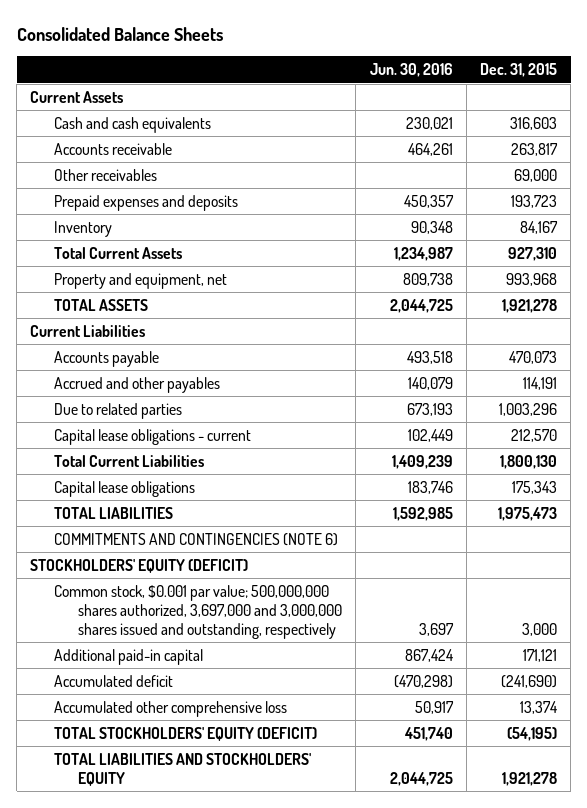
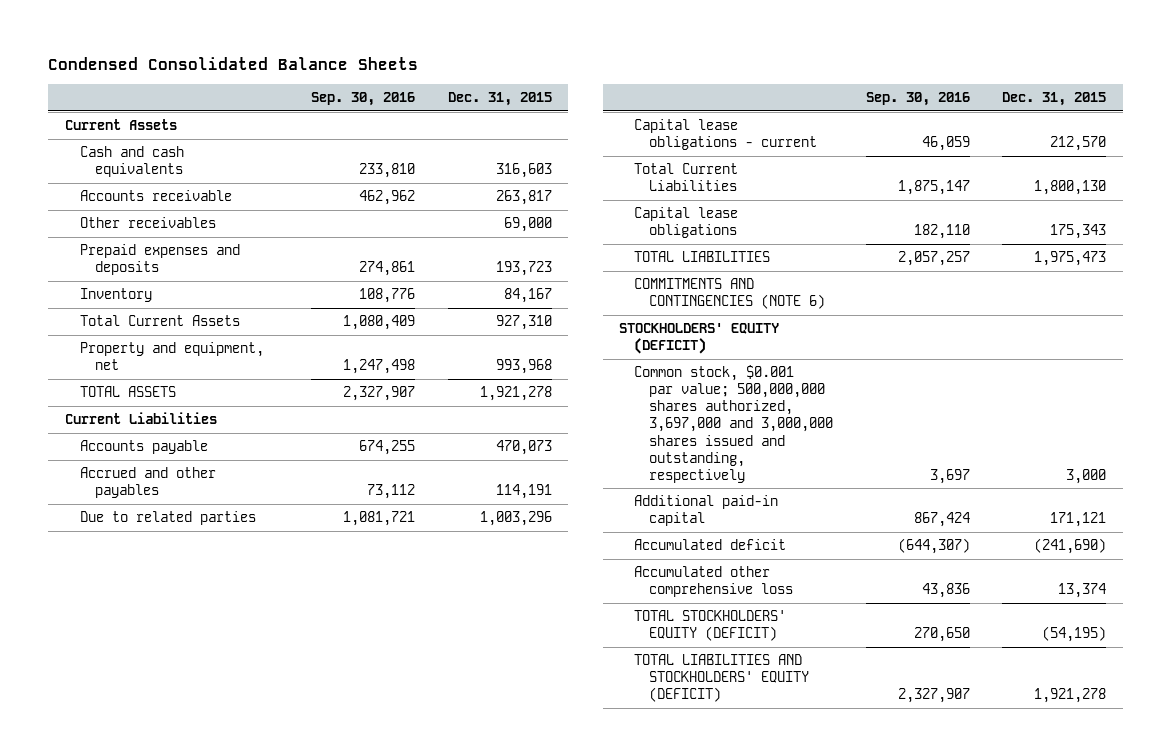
[16,26,223,41] Consolidated Balance Sheets -> [48,56,419,70] Condensed Consolidated Balance Sheets
[369,63,453,78] Jun. 30, 2016 -> none
none -> [311,92,416,107] Sep. 30, 2016
[54,752,312,786] TOTAL LIABILITIES AND STOCKHOLDERS' EQUITY -> [634,654,810,703] TOTAL LIABILITIES AND STOCKHOLDERS' EQUITY (DEFICIT)

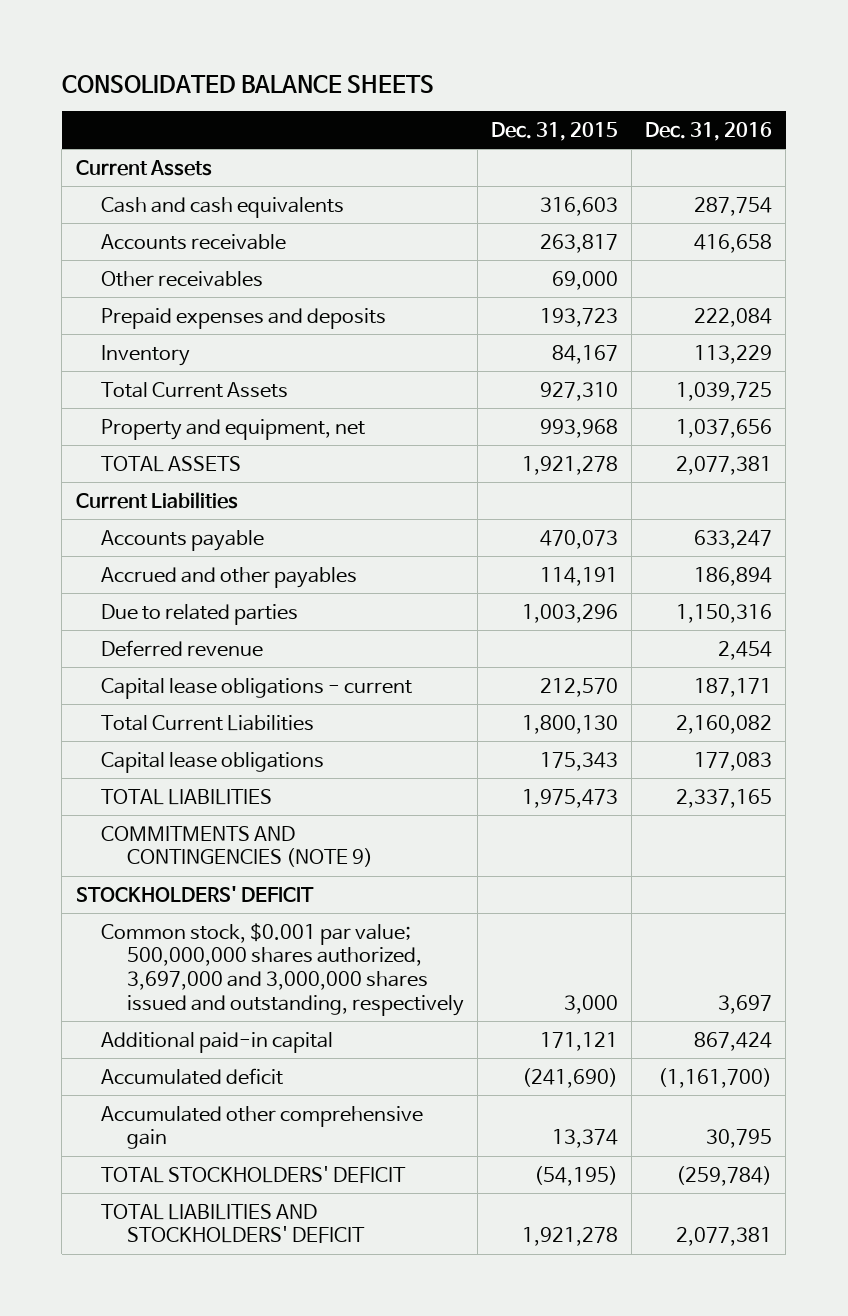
[48,56,419,70] Condensed Consolidated Balance Sheets -> [61,75,434,94] CONSOLIDATED BALANCE SHEETS
[311,92,416,107] Sep. 30, 2016 -> none
none -> [645,121,773,141] Dec. 31, 2016
none -> [101,639,264,657] Deferred revenue
[634,278,826,310] COMMITMENTS AND CONTINGENCIES (NOTE 6) -> [101,825,374,868] COMMITMENTS AND CONTINGENCIES (NOTE 9)
[619,323,780,355] STOCKHOLDERS' EQUITY (DEFICIT) -> [75,885,314,902] STOCKHOLDERS' DEFICIT
[634,566,794,598] Accumulated other comprehensive loss -> [101,1105,424,1150] Accumulated other comprehensive gain
[634,610,787,642] TOTAL STOCKHOLDERS' EQUITY (DEFICIT) -> [101,1165,407,1183] TOTAL STOCKHOLDERS' DEFICIT
[634,654,810,703] TOTAL LIABILITIES AND STOCKHOLDERS' EQUITY (DEFICIT) -> [101,1203,366,1244] TOTAL LIABILITIES AND STOCKHOLDERS' DEFICIT

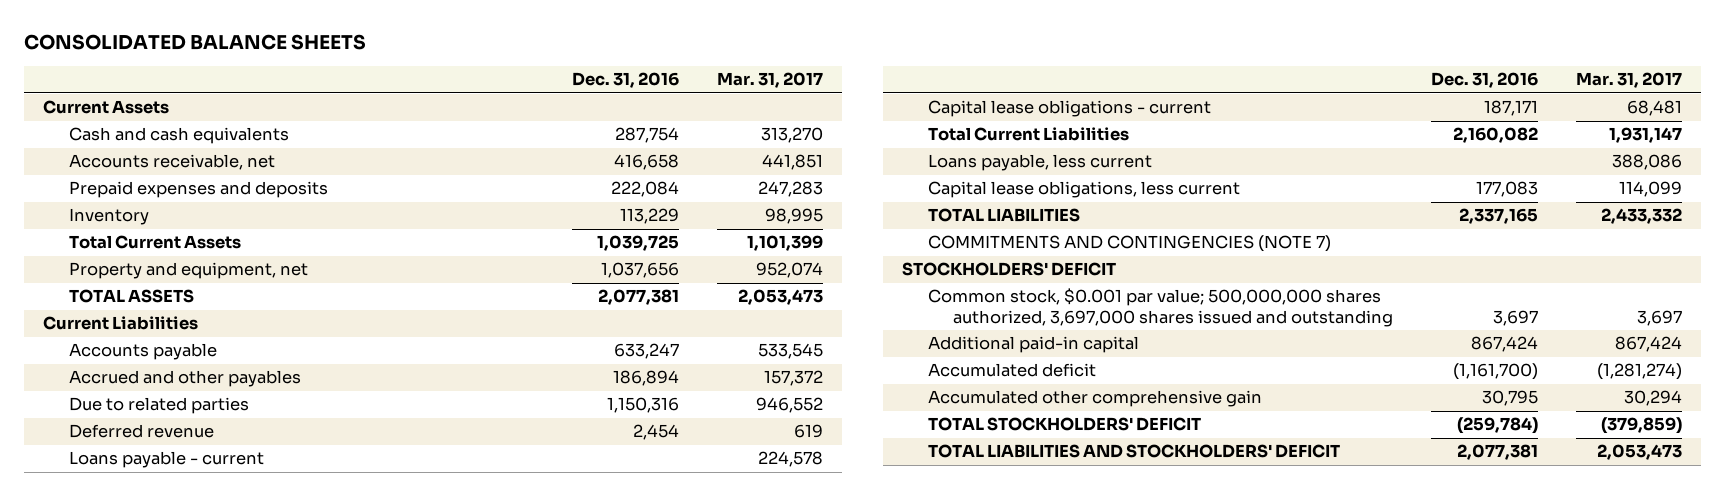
[491,121,619,141] Dec. 31, 2015 -> none
none -> [716,72,823,89] Mar. 31, 2017
[101,270,264,287] Other receivables -> none
[101,233,287,250] Accounts receivable -> [68,154,275,171] Accounts receivable, net
none -> [68,451,264,469] Loans payable - current
none -> [927,154,1152,172] Loans payable, less current
[101,751,325,773] Capital lease obligations -> [927,181,1240,199] Capital lease obligations, less current
[101,825,374,868] COMMITMENTS AND CONTINGENCIES (NOTE 9) -> [927,235,1331,253] COMMITMENTS AND CONTINGENCIES (NOTE 7)
[101,922,465,1016] Common stock, $0.001 par value; 500,000,000 shares authorized, 3,697,000 and 3,000,000 shares issued and outstanding, respectively -> [927,288,1394,327] Common stock, $0.001 par value; 500,000,000 shares authorized, 3,697,000 shares issued and outstanding

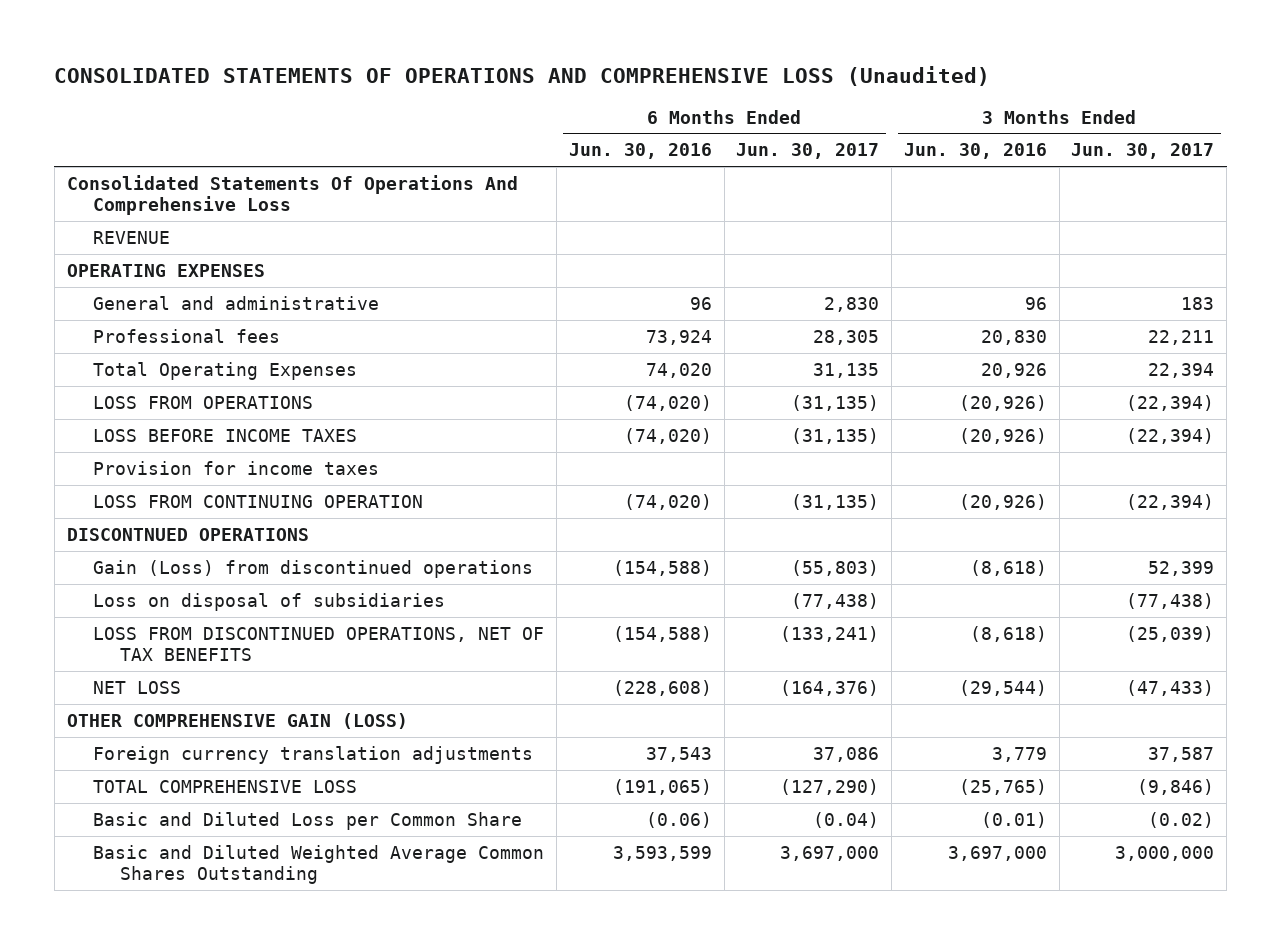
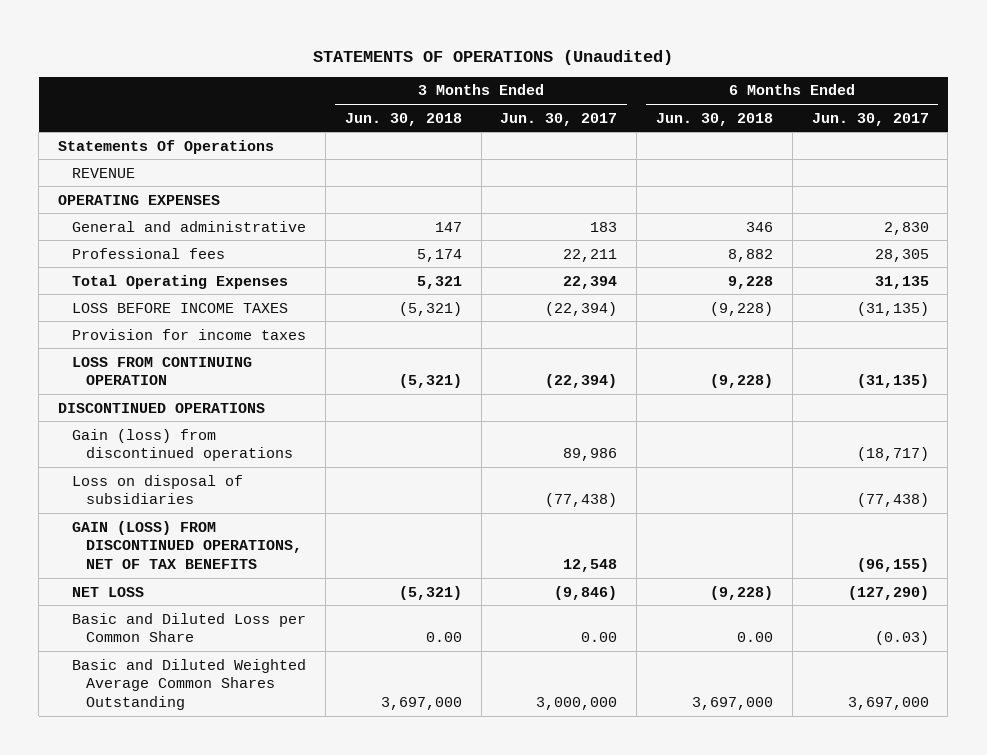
[54,65,991,86] CONSOLIDATED STATEMENTS OF OPERATIONS AND COMPREHENSIVE LOSS (Unaudited) -> [313,49,674,65] STATEMENTS OF OPERATIONS (Unaudited)
[568,143,712,160] Jun. 30, 2016 -> none
[903,143,1047,160] Jun. 30, 2016 -> none
none -> [344,112,462,126] Jun. 30, 2018
none -> [655,112,773,126] Jun. 30, 2018
[66,175,518,215] Consolidated Statements Of Operations And Comprehensive Loss -> [58,139,275,154] Statements Of Operations
[93,396,314,410] LOSS FROM OPERATIONS -> none
[66,528,309,542] DISCONTNUED OPERATIONS -> [58,402,266,413] DISCONTINUED OPERATIONS
[93,560,534,579] Gain (Loss) from discontinued operations -> [72,428,294,462] Gain (loss) from discontinued operations
[791,560,880,577] (55,803) -> [856,447,929,462] (18,717)
[1148,561,1215,577] 52,399 -> [563,448,618,462] 89,986
[66,713,408,730] OTHER COMPREHENSIVE GAIN (LOSS) -> none
[93,746,534,765] Foreign currency translation adjustments -> none
[93,780,358,794] TOTAL COMPREHENSIVE LOSS -> none
[93,627,545,661] LOSS FROM DISCONTINUED OPERATIONS, NET OF TAX BENEFITS -> [72,520,303,570] GAIN (LOSS) FROM DISCONTINUED OPERATIONS, NET OF TAX BENEFITS
[780,626,880,643] (133,241) -> [856,558,929,573] (96,155)
[1126,626,1215,643] (25,039) -> [563,559,618,573] 12,548
[780,680,880,697] (164,376) -> [847,585,929,600] (127,290)
[1126,680,1215,697] (47,433) -> [554,585,618,600] (9,846)
[813,812,880,829] (0.04) -> [874,631,929,646] (0.03)
[1148,812,1215,829] (0.02) -> [581,632,618,643] 0.00

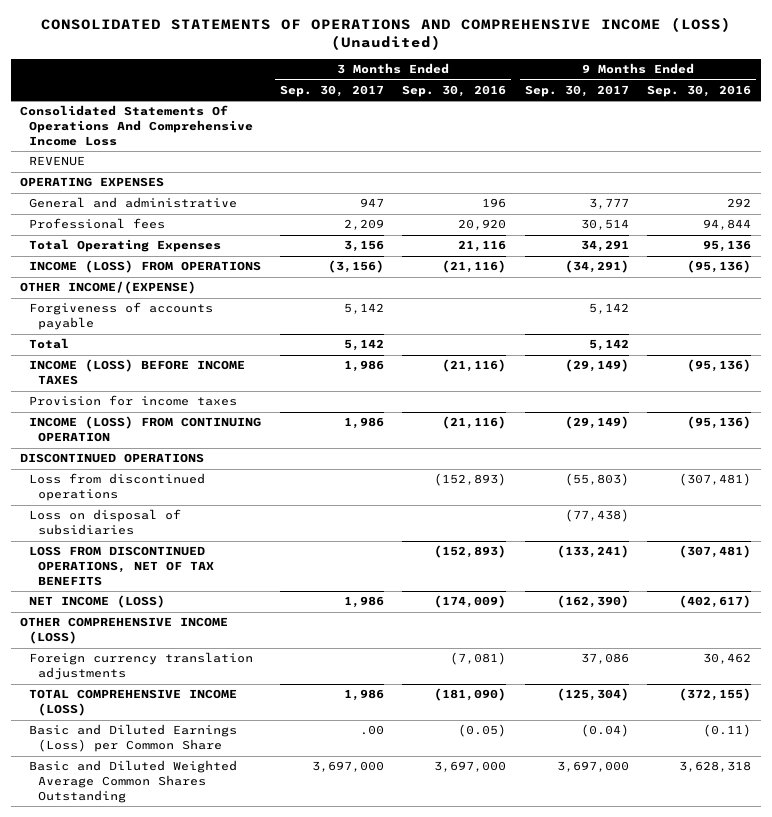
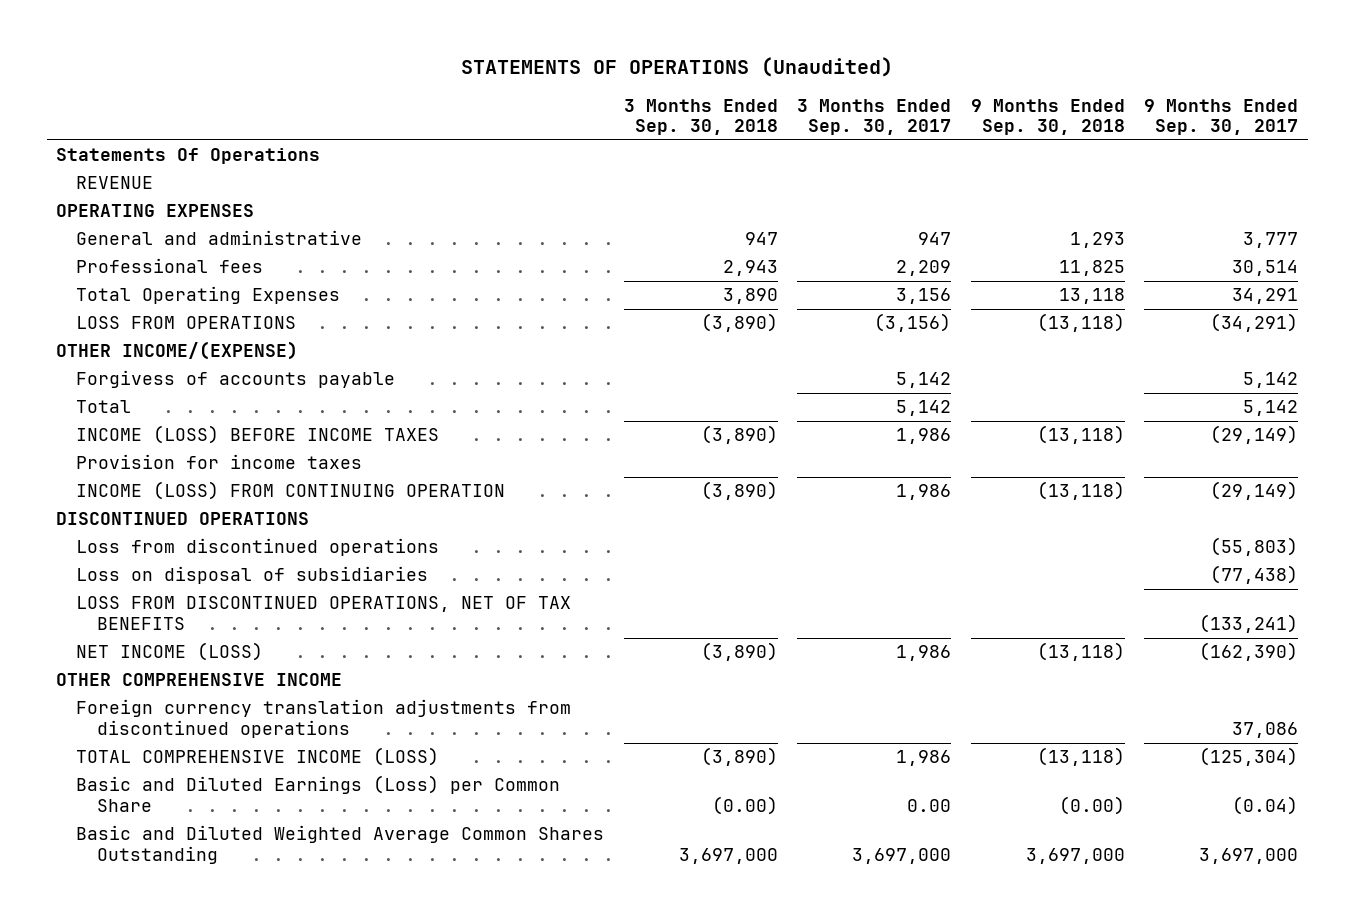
[40,17,731,50] CONSOLIDATED STATEMENTS OF OPERATIONS AND COMPREHENSIVE INCOME (LOSS) (Unaudited) -> [461,56,894,77] STATEMENTS OF OPERATIONS (Unaudited)
[402,84,507,97] Sep. 30, 2016 -> none
[647,84,752,97] Sep. 30, 2016 -> none
none -> [623,98,778,136] 3 Months Ended Sep. 30, 2018
none -> [970,98,1125,136] 9 Months Ended Sep. 30, 2018
[20,105,254,147] Consolidated Statements Of Operations And Comprehensive Income Loss -> [56,148,321,165] Statements Of Operations
[29,260,262,274] INCOME (LOSS) FROM OPERATIONS -> [76,316,297,330] LOSS FROM OPERATIONS
[29,302,214,331] Forgiveness of accounts payable -> [76,370,396,389] Forgivess of accounts payable
[20,617,229,645] OTHER COMPREHENSIVE INCOME (LOSS) -> [56,673,343,687] OTHER COMPREHENSIVE INCOME
[29,652,254,681] Foreign currency translation adjustments -> [76,699,572,739] Foreign currency translation adjustments from discontinued operations
[359,725,384,736] .00 -> [907,799,952,813] 0.00

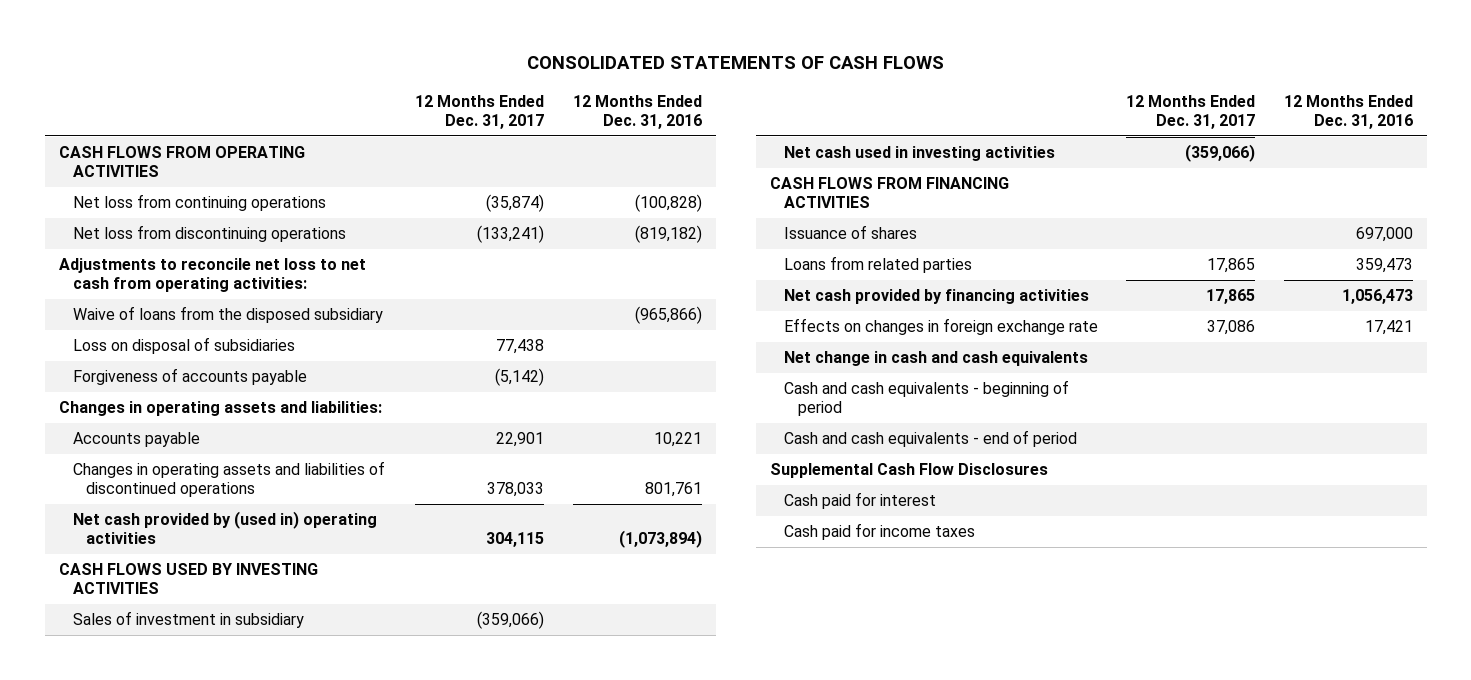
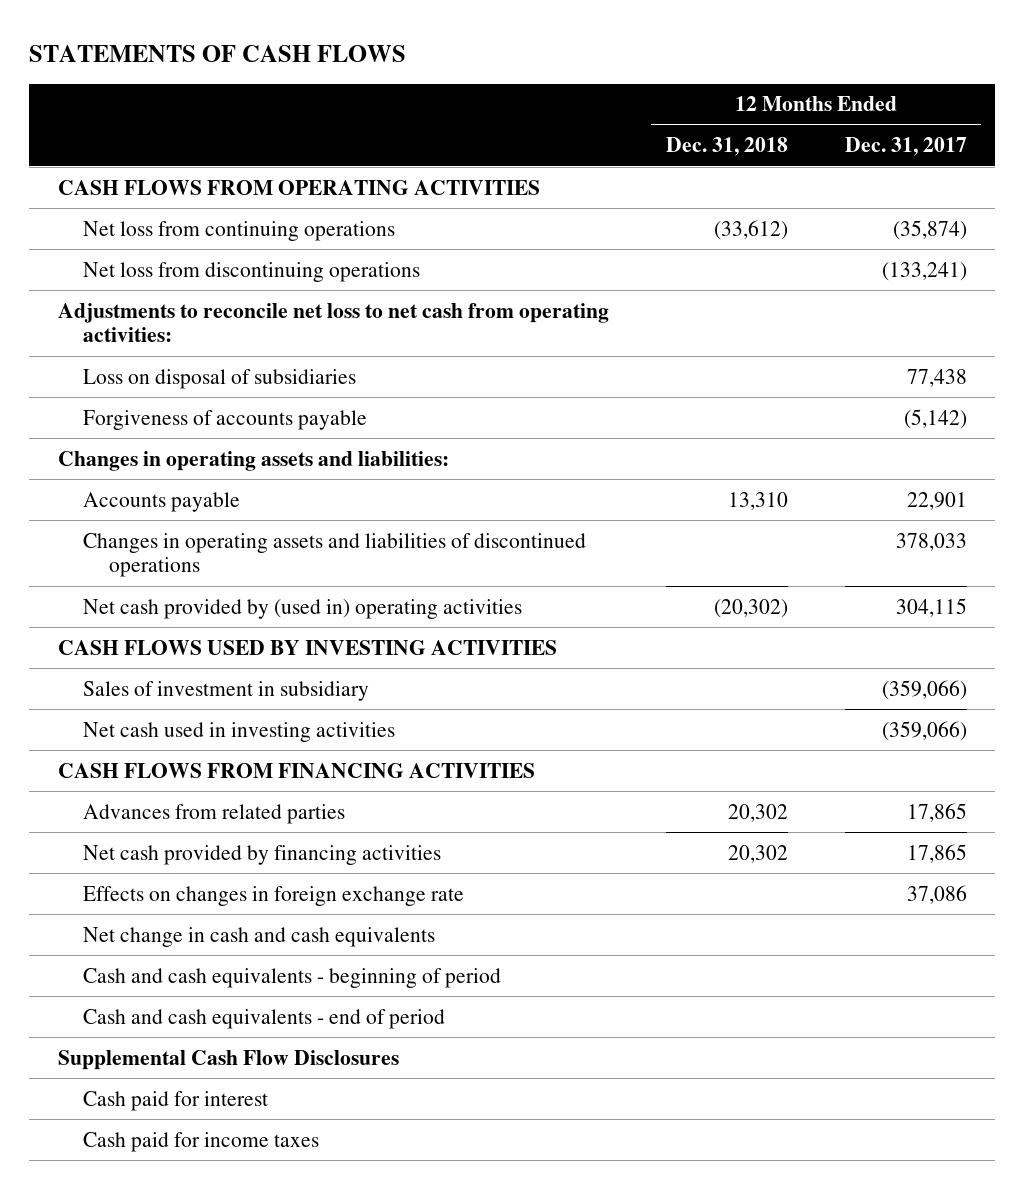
[526,56,944,70] CONSOLIDATED STATEMENTS OF CASH FLOWS -> [29,45,407,63] STATEMENTS OF CASH FLOWS
[572,94,702,129] 12 Months Ended Dec. 31, 2016 -> none
none -> [665,137,788,157] Dec. 31, 2018
[72,306,383,324] Waive of loans from the disposed subsidiary -> none
[783,225,917,240] Issuance of shares -> none
[783,256,972,274] Loans from related parties -> [83,803,346,824] Advances from related parties

